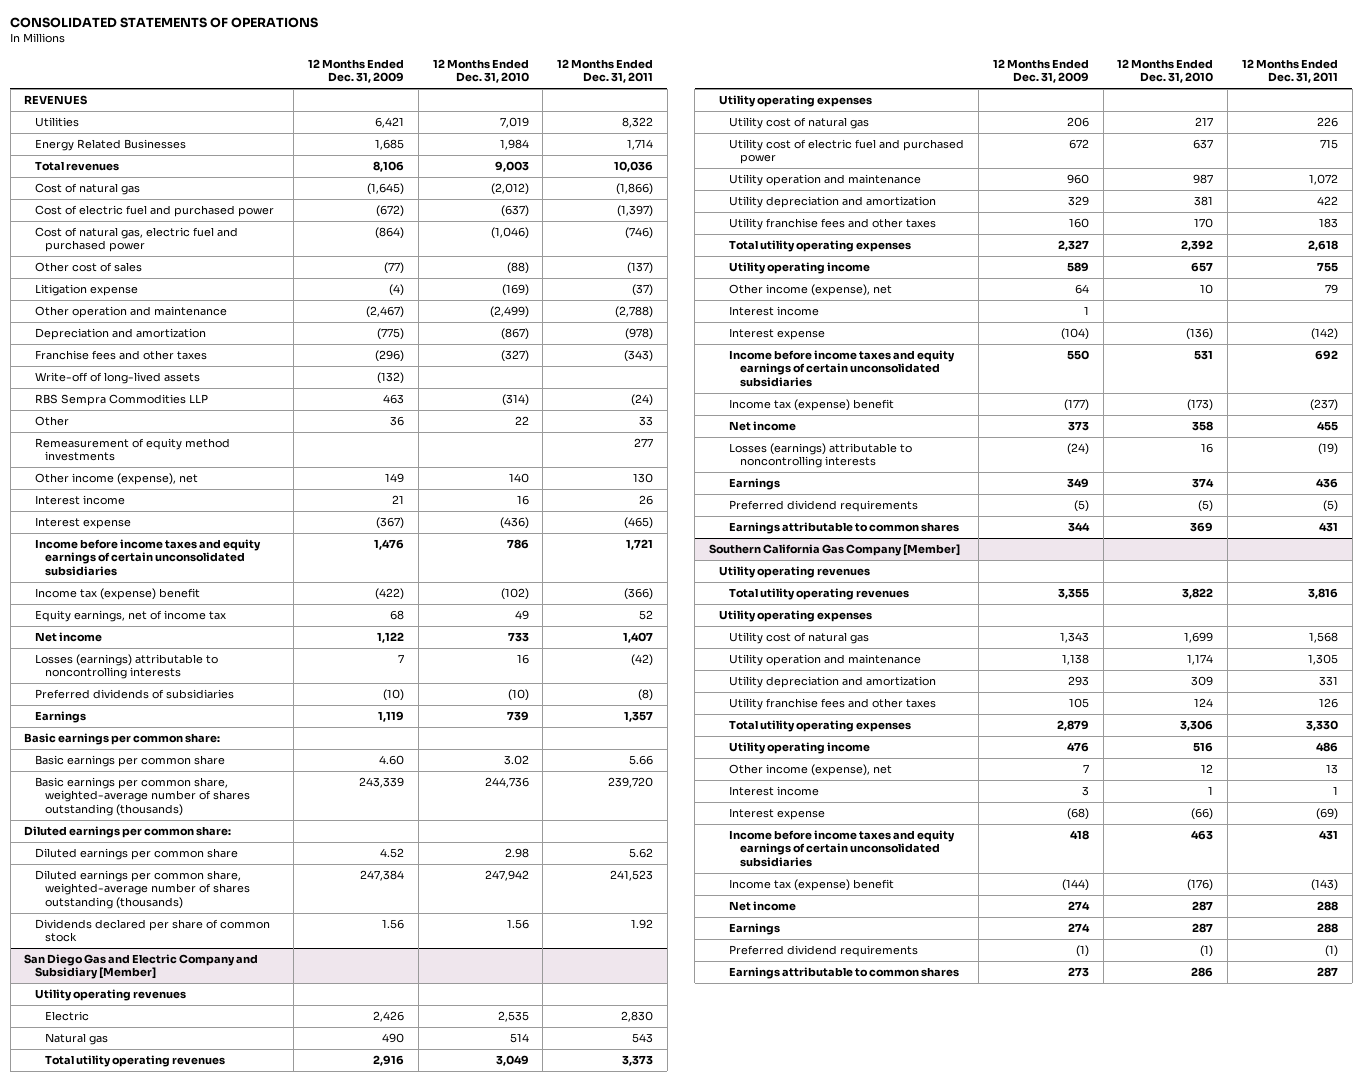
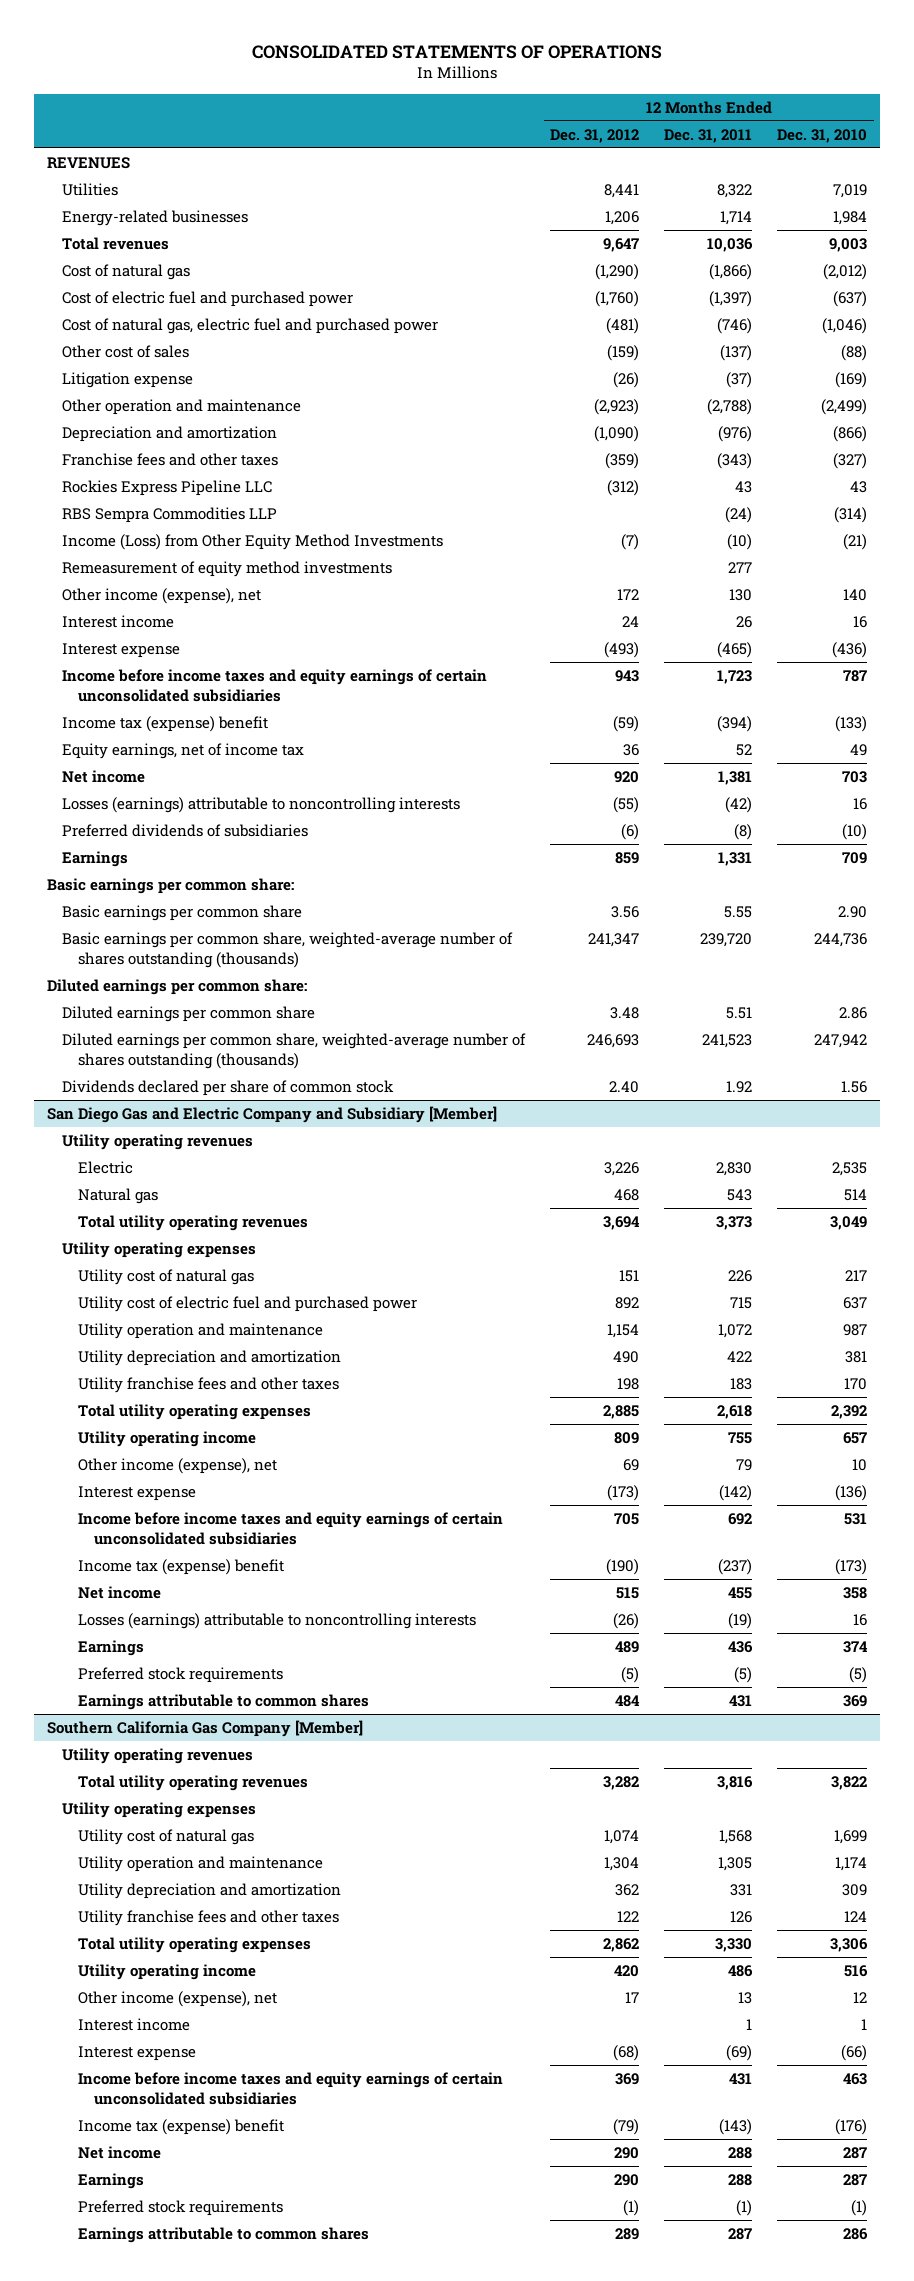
[308,58,405,84] 12 Months Ended Dec. 31, 2009 -> none
none -> [550,128,640,143] Dec. 31, 2012
[34,138,186,151] Energy Related Businesses -> [62,209,249,226] Energy-related businesses
[500,327,529,340] (867) -> [833,425,868,442] (866)
[625,327,654,340] (978) -> [718,425,753,442] (976)
[34,371,200,384] Write-off of long-lived assets -> none
none -> [62,479,273,496] Rockies Express Pipeline LLC
[34,415,69,426] Other -> none
none -> [62,533,444,550] Income (Loss) from Other Equity Method Investments
[506,538,529,549] 786 -> [843,669,868,682] 787
[626,538,654,550] 1,721 -> [717,669,753,684] 1,723
[500,587,529,600] (102) -> [835,715,868,732] (133)
[624,587,654,600] (366) -> [717,715,753,732] (394)
[507,631,529,642] 733 -> [842,770,868,783] 703
[623,631,654,643] 1,407 -> [718,770,753,785] 1,381
[506,710,529,721] 739 -> [842,851,868,864] 709
[624,710,654,722] 1,357 -> [718,851,753,866] 1,331
[503,754,529,765] 3.02 -> [838,905,868,918] 2.90
[629,754,654,765] 5.66 -> [724,905,753,918] 5.55
[504,847,529,858] 2.98 -> [839,1006,868,1019] 2.86
[629,847,654,858] 5.62 -> [726,1006,753,1019] 5.51
[729,305,820,316] Interest income -> none
[729,499,919,512] Preferred dividend requirements -> [78,1666,284,1683] Preferred stock requirements
[729,944,919,957] Preferred dividend requirements -> [78,2199,284,2216] Preferred stock requirements

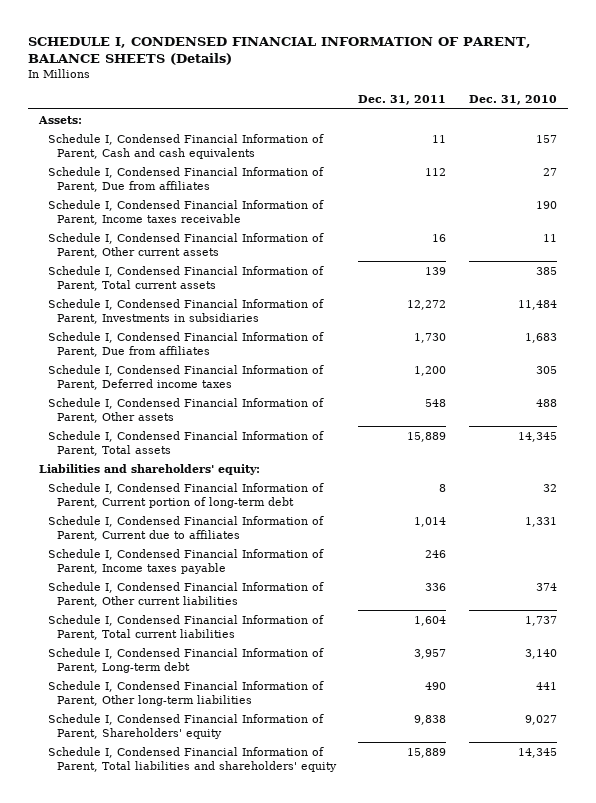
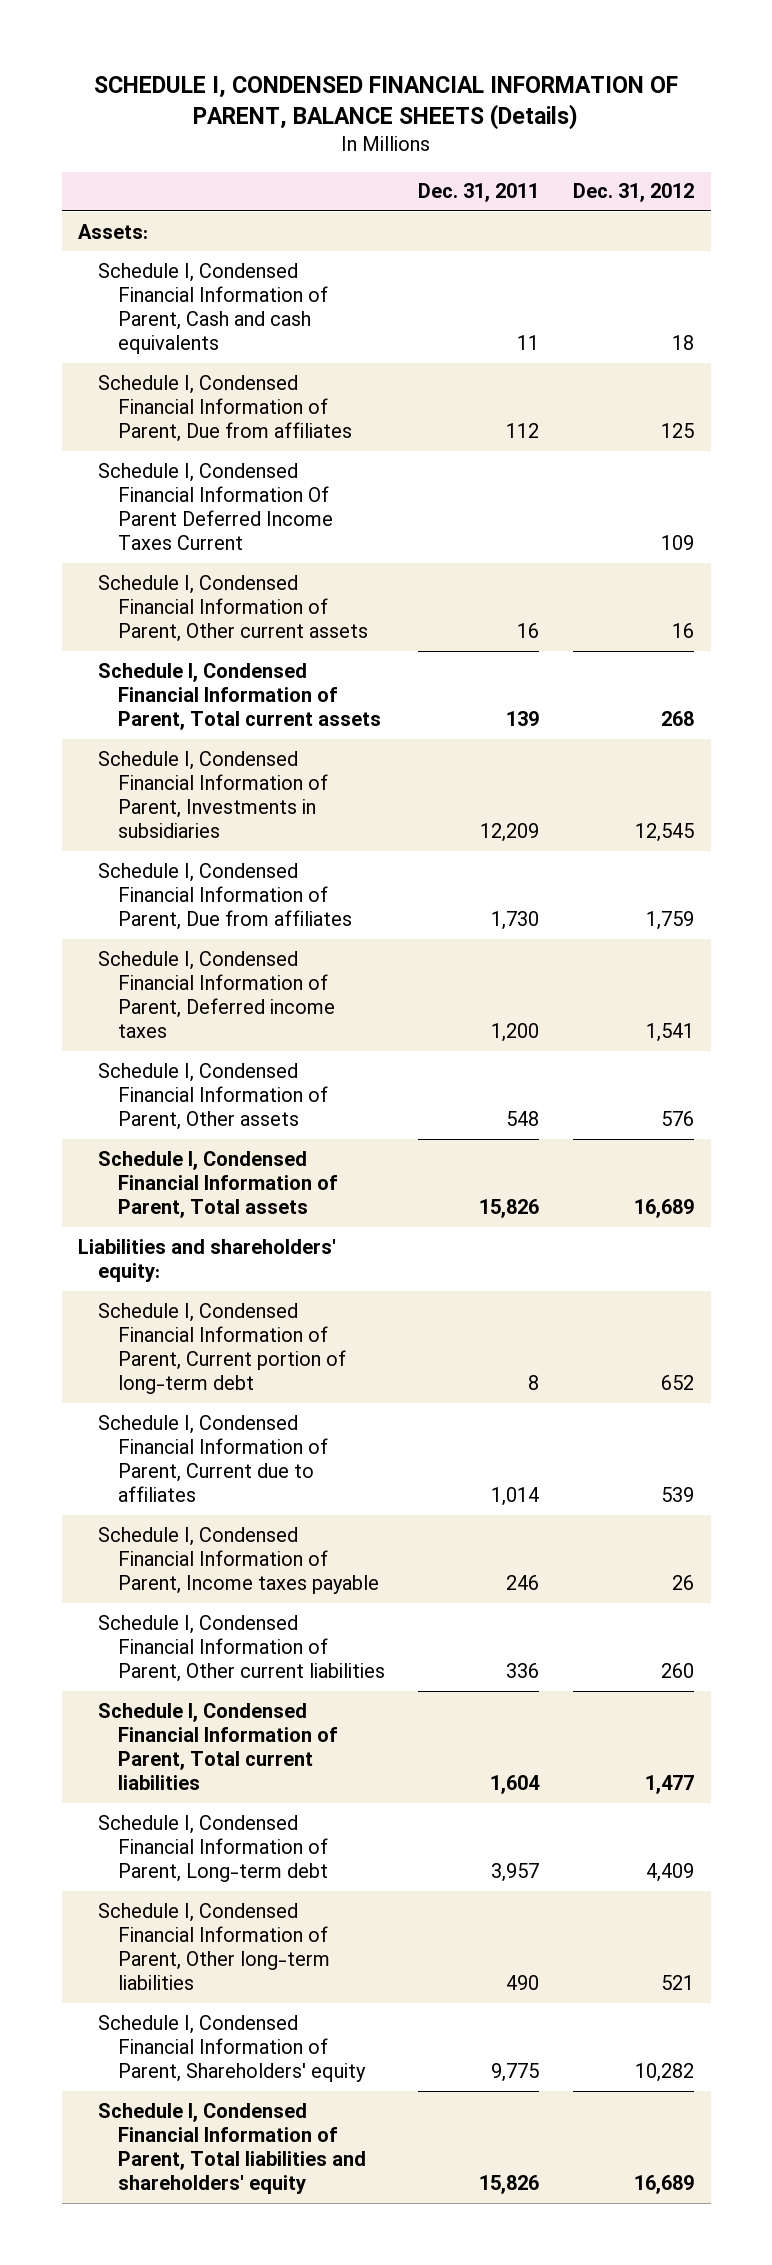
[468,95,557,106] Dec. 31, 2010 -> none
none -> [572,183,694,203] Dec. 31, 2012
[47,199,324,225] Schedule I, Condensed Financial Information of Parent, Income taxes receivable -> [98,462,333,551] Schedule I, Condensed Financial Information Of Parent Deferred Income Taxes Current
[407,299,447,310] 12,272 -> [480,823,540,843] 12,209
[407,431,447,442] 15,889 -> [479,1199,540,1219] 15,826
[414,714,447,725] 9,838 -> [491,2063,540,2083] 9,775
[407,747,447,758] 15,889 -> [479,2175,540,2195] 15,826

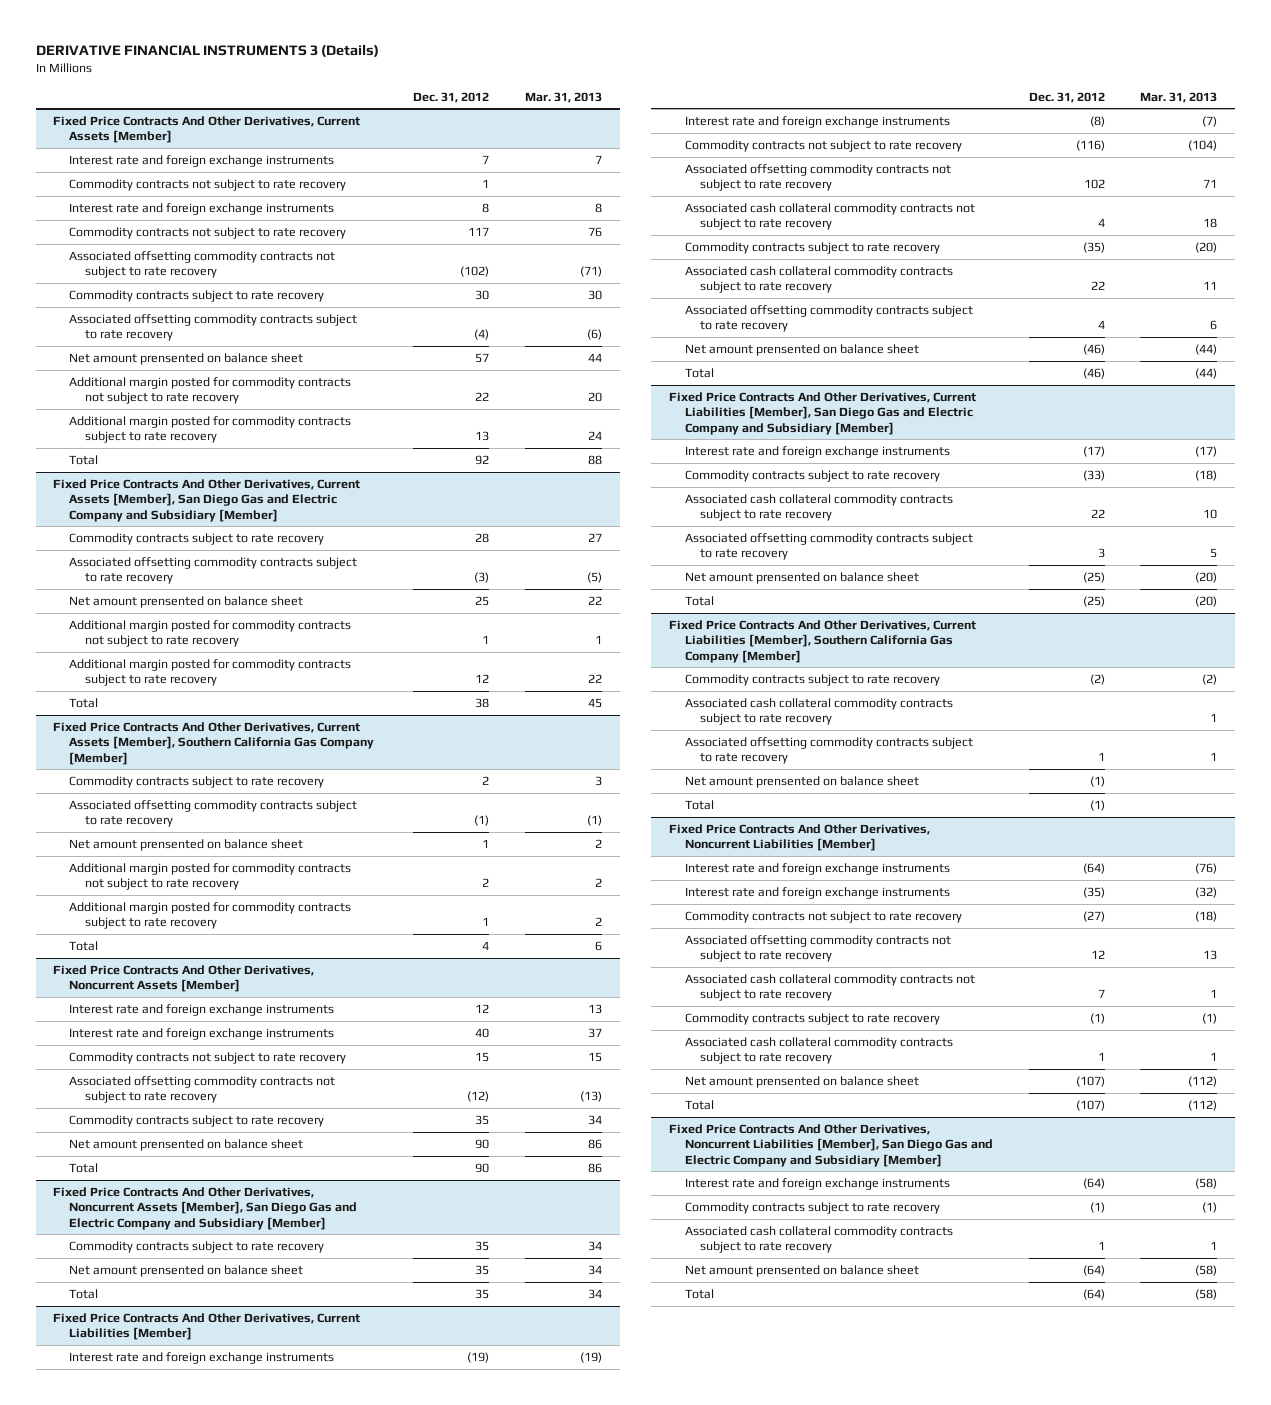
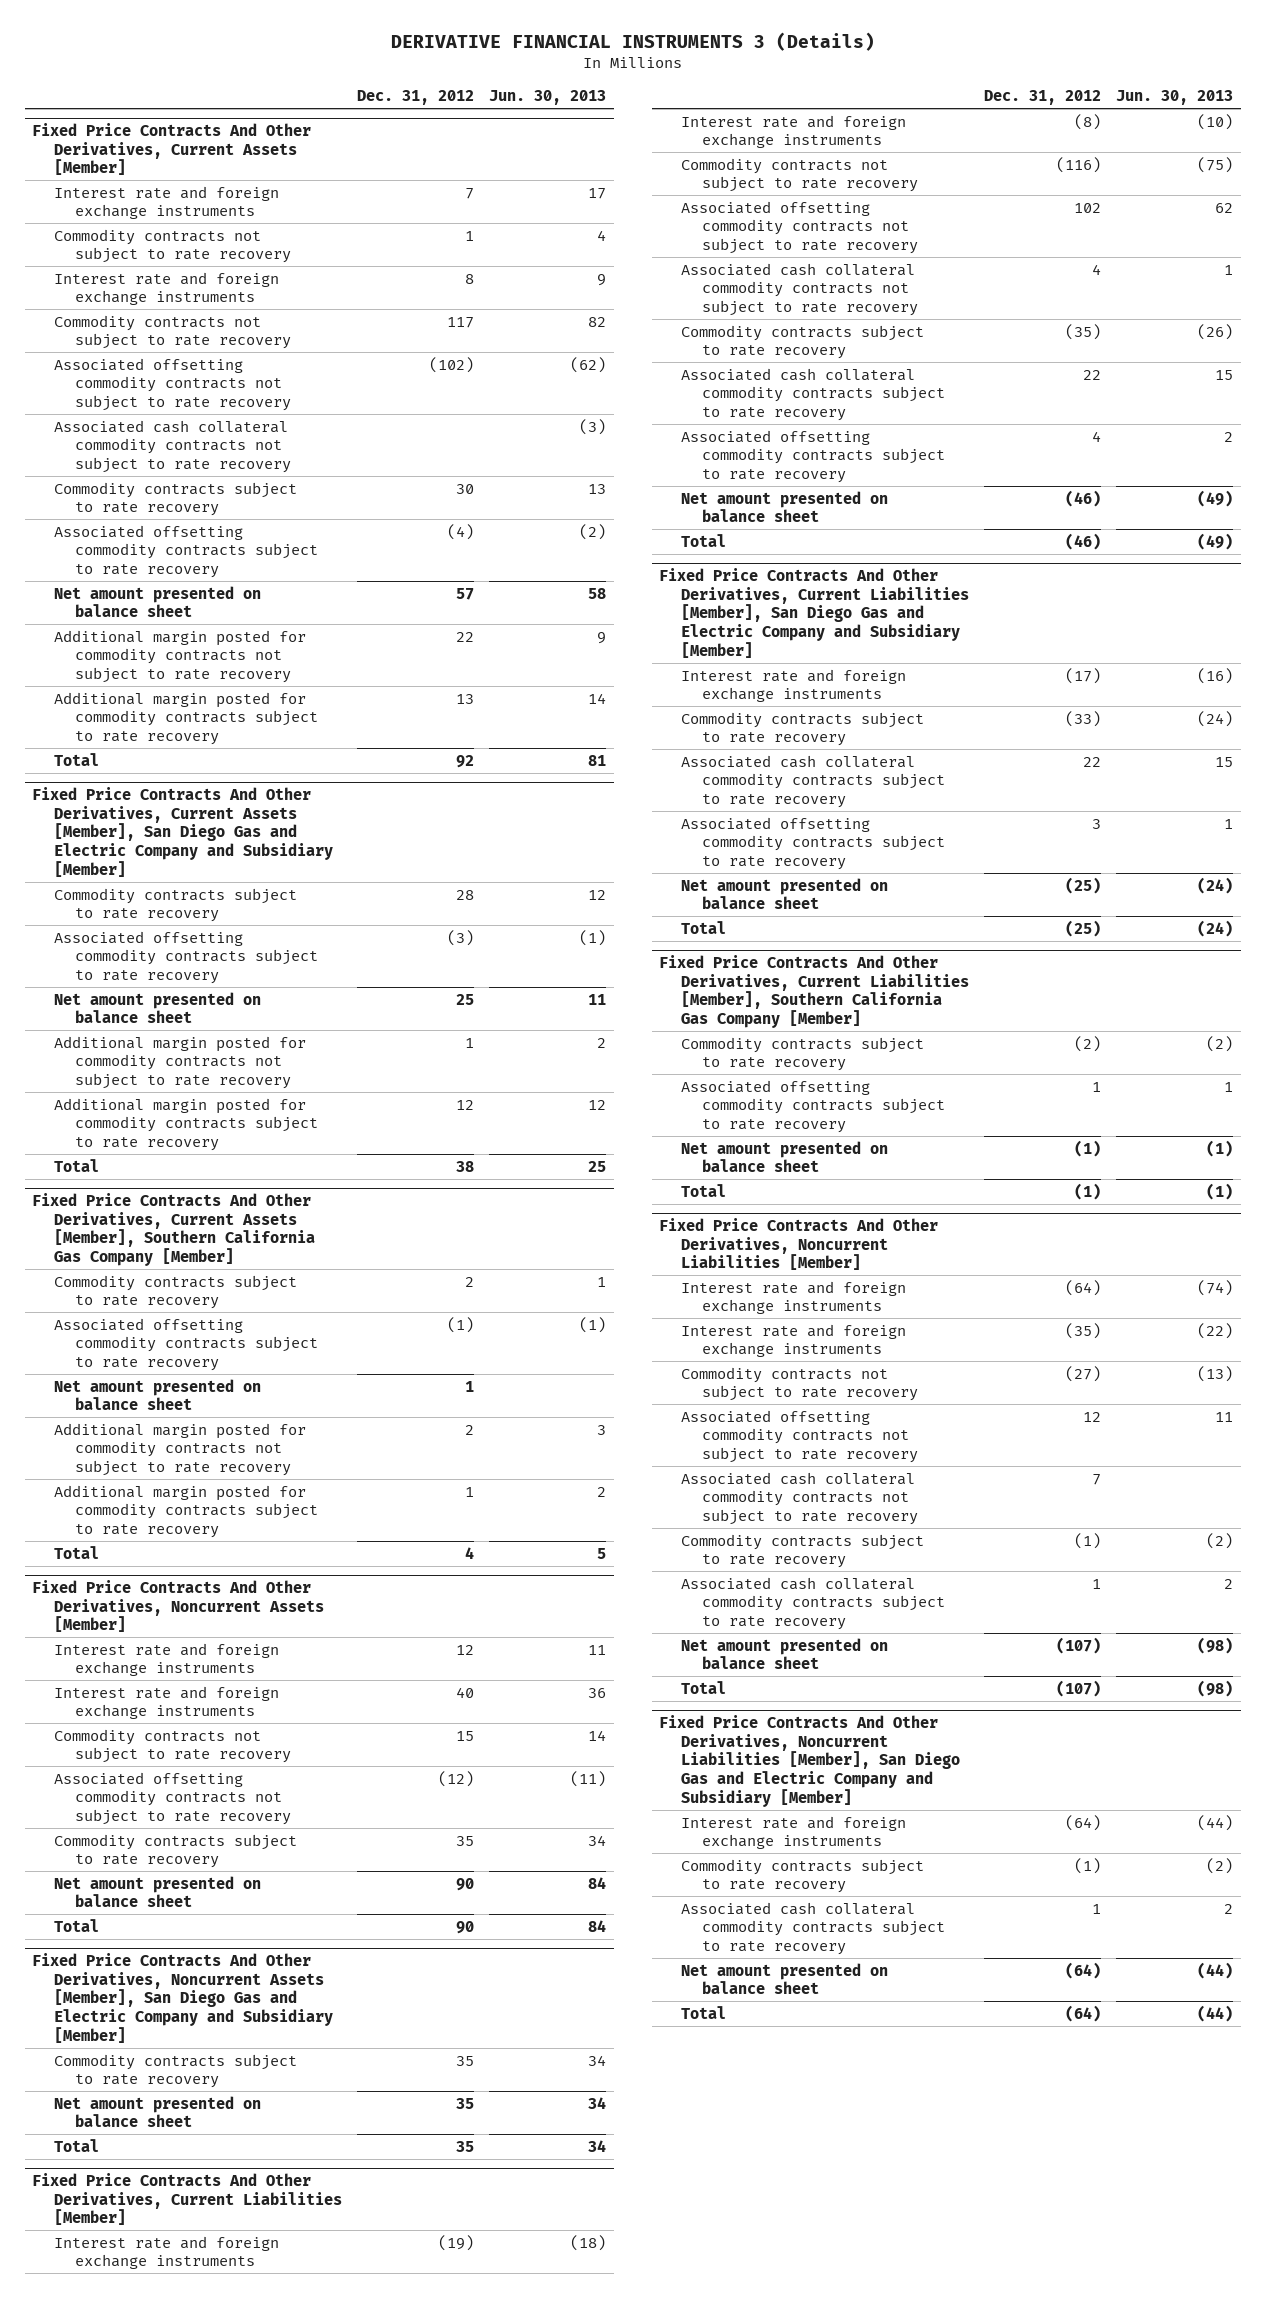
[524,91,602,103] Mar. 31, 2013 -> none
none -> [489,89,607,105] Jun. 30, 2013
none -> [53,419,292,473] Associated cash collateral commodity contracts not subject to rate recovery
[69,352,304,365] Net amount prensented on balance sheet -> [53,585,261,618] Net amount presented on balance sheet
[69,595,304,608] Net amount prensented on balance sheet -> [53,991,261,1024] Net amount presented on balance sheet
[69,838,304,851] Net amount prensented on balance sheet -> [53,1378,261,1411] Net amount presented on balance sheet
[69,1138,304,1151] Net amount prensented on balance sheet -> [53,1875,261,1908] Net amount presented on balance sheet
[69,1264,304,1277] Net amount prensented on balance sheet -> [53,2095,261,2128] Net amount presented on balance sheet
[684,343,919,356] Net amount prensented on balance sheet -> [680,490,888,523] Net amount presented on balance sheet
[684,571,919,584] Net amount prensented on balance sheet -> [680,877,888,910] Net amount presented on balance sheet
[684,697,953,726] Associated cash collateral commodity contracts subject to rate recovery -> none
[684,775,919,788] Net amount prensented on balance sheet -> [680,1140,888,1173] Net amount presented on balance sheet
[684,1075,919,1088] Net amount prensented on balance sheet -> [680,1637,888,1670] Net amount presented on balance sheet
[684,1264,919,1277] Net amount prensented on balance sheet -> [680,1962,888,1995] Net amount presented on balance sheet

